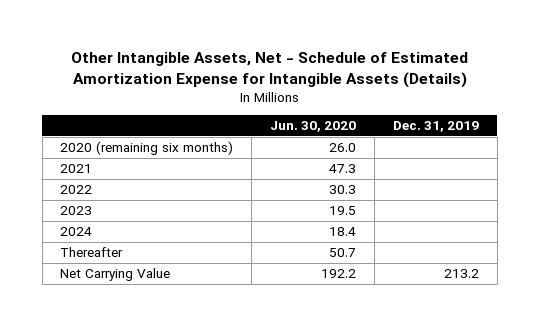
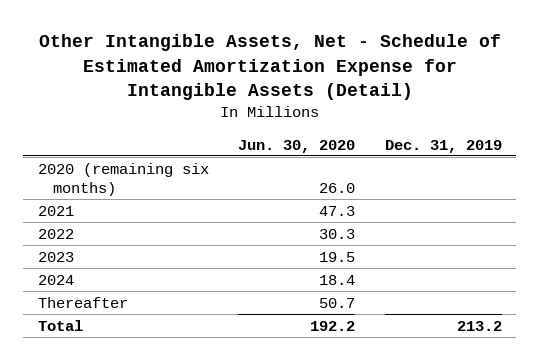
[70,51,468,88] Other Intangible Assets, Net - Schedule of Estimated Amortization Expense for Intangible Assets (Details) -> [38,34,501,101] Other Intangible Assets, Net - Schedule of Estimated Amortization Expense for Intangible Assets (Detail)
[60,268,171,282] Net Carrying Value -> [37,319,83,331] Total

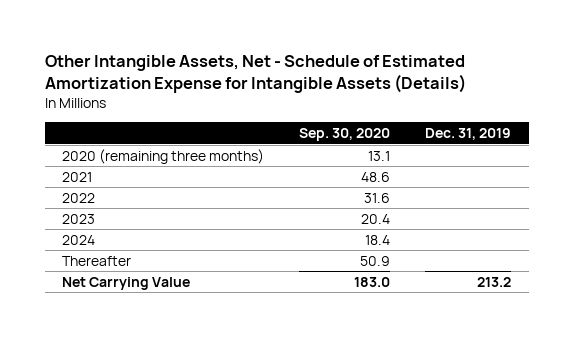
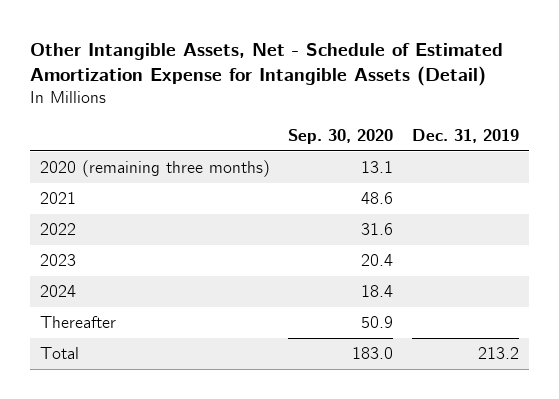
[44,54,466,93] Other Intangible Assets, Net - Schedule of Estimated Amortization Expense for Intangible Assets (Details) -> [30,42,504,87] Other Intangible Assets, Net - Schedule of Estimated Amortization Expense for Intangible Assets (Detail)
[62,276,191,290] Net Carrying Value -> [39,347,79,360] Total

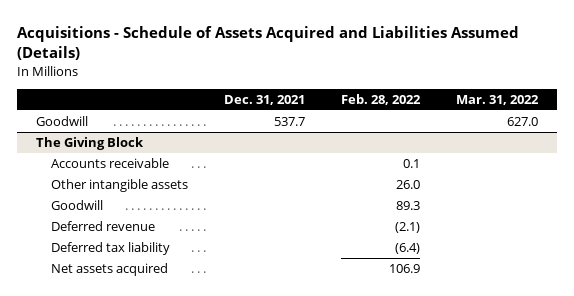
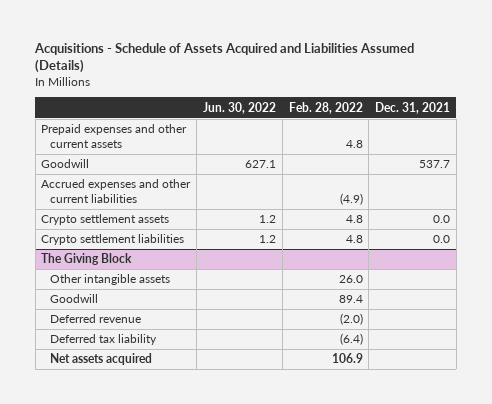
[456,94,540,105] Mar. 31, 2022 -> none
none -> [202,101,276,114] Jun. 30, 2022
none -> [41,124,188,149] Prepaid expenses and other current assets
none -> [41,179,192,204] Accrued expenses and other current liabilities
none -> [41,214,170,226] Crypto settlement assets
none -> [41,234,185,246] Crypto settlement liabilities
[50,158,169,169] Accounts receivable -> none
[396,201,421,211] 89.3 -> [338,295,363,304] 89.4
[395,222,421,234] (2.1) -> [339,313,363,326] (2.0)

